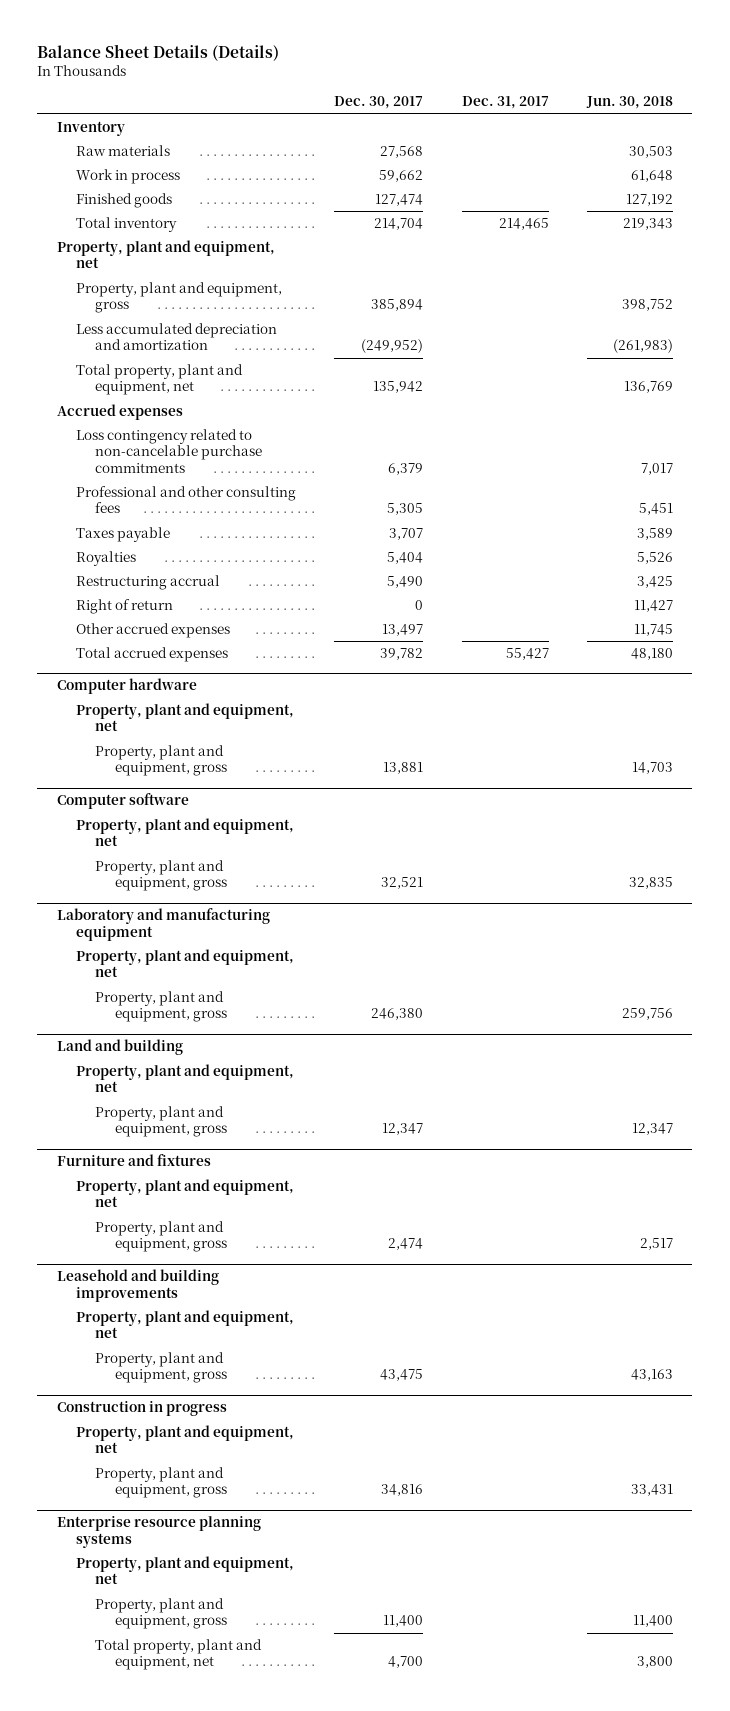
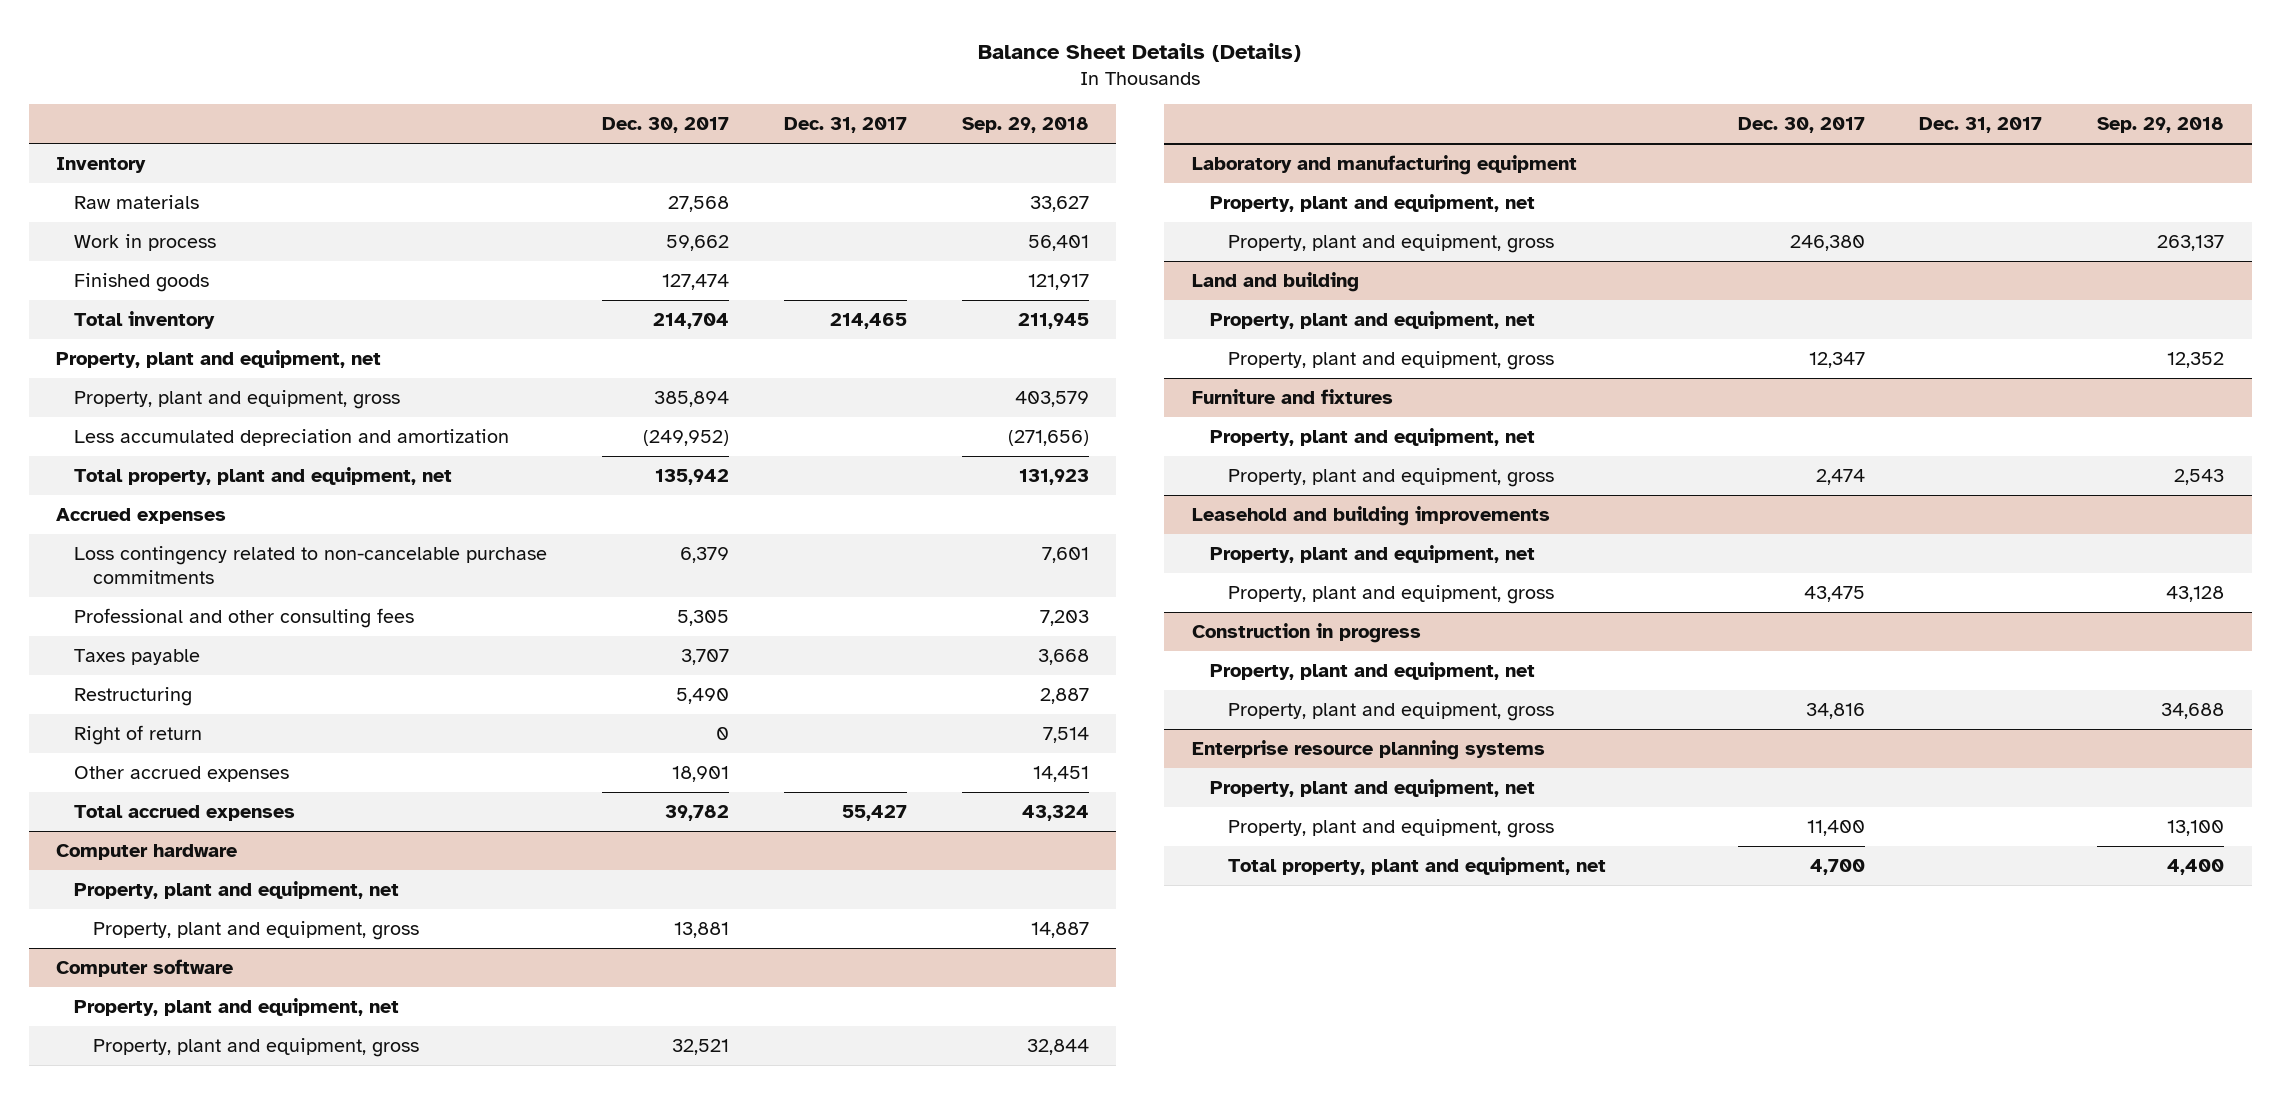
[585,96,673,110] Jun. 30, 2018 -> none
none -> [961,117,1089,134] Sep. 29, 2018
[75,551,136,567] Royalties -> none
[75,575,220,591] Restructuring accrual -> [74,687,193,707] Restructuring
[382,624,424,637] 13,497 -> [672,766,730,783] 18,901

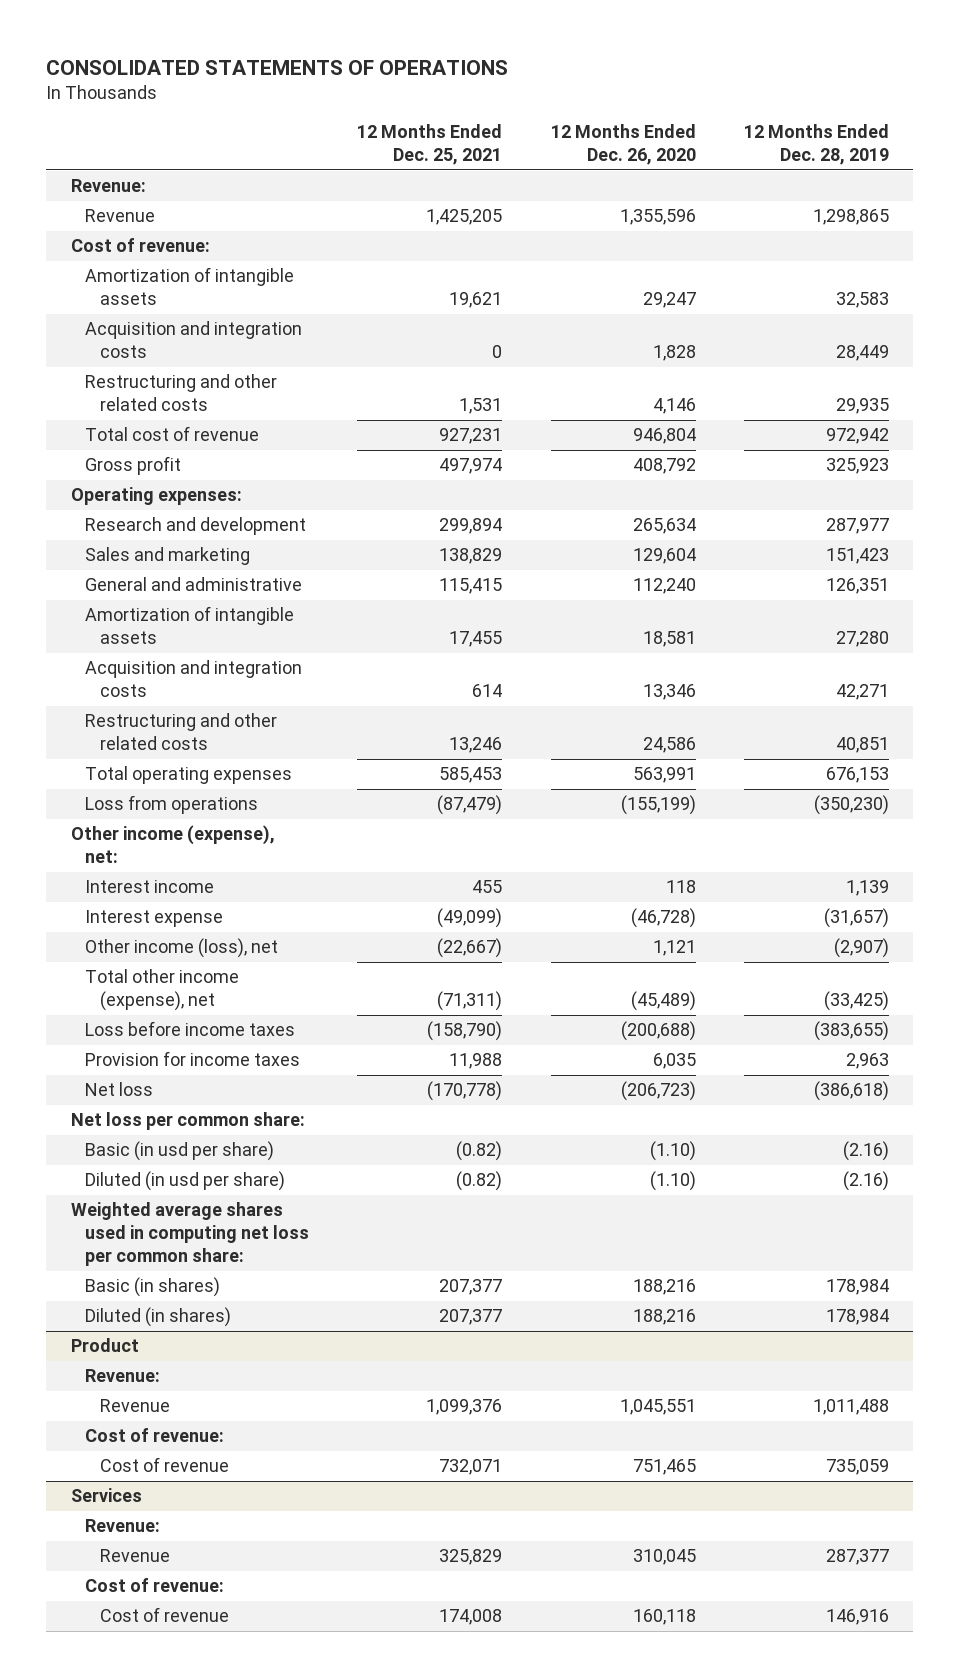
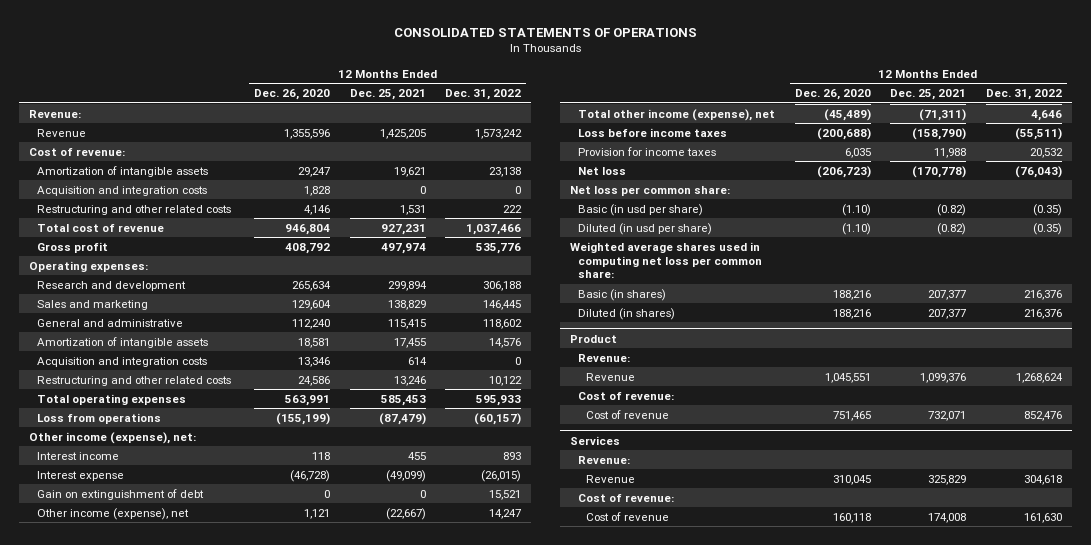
[743,124,889,166] 12 Months Ended Dec. 28, 2019 -> none
none -> [445,88,522,100] Dec. 31, 2022
none -> [37,488,205,500] Gain on extinguishment of debt
[85,938,279,959] Other income (loss), net -> [37,507,190,520] Other income (expense), net

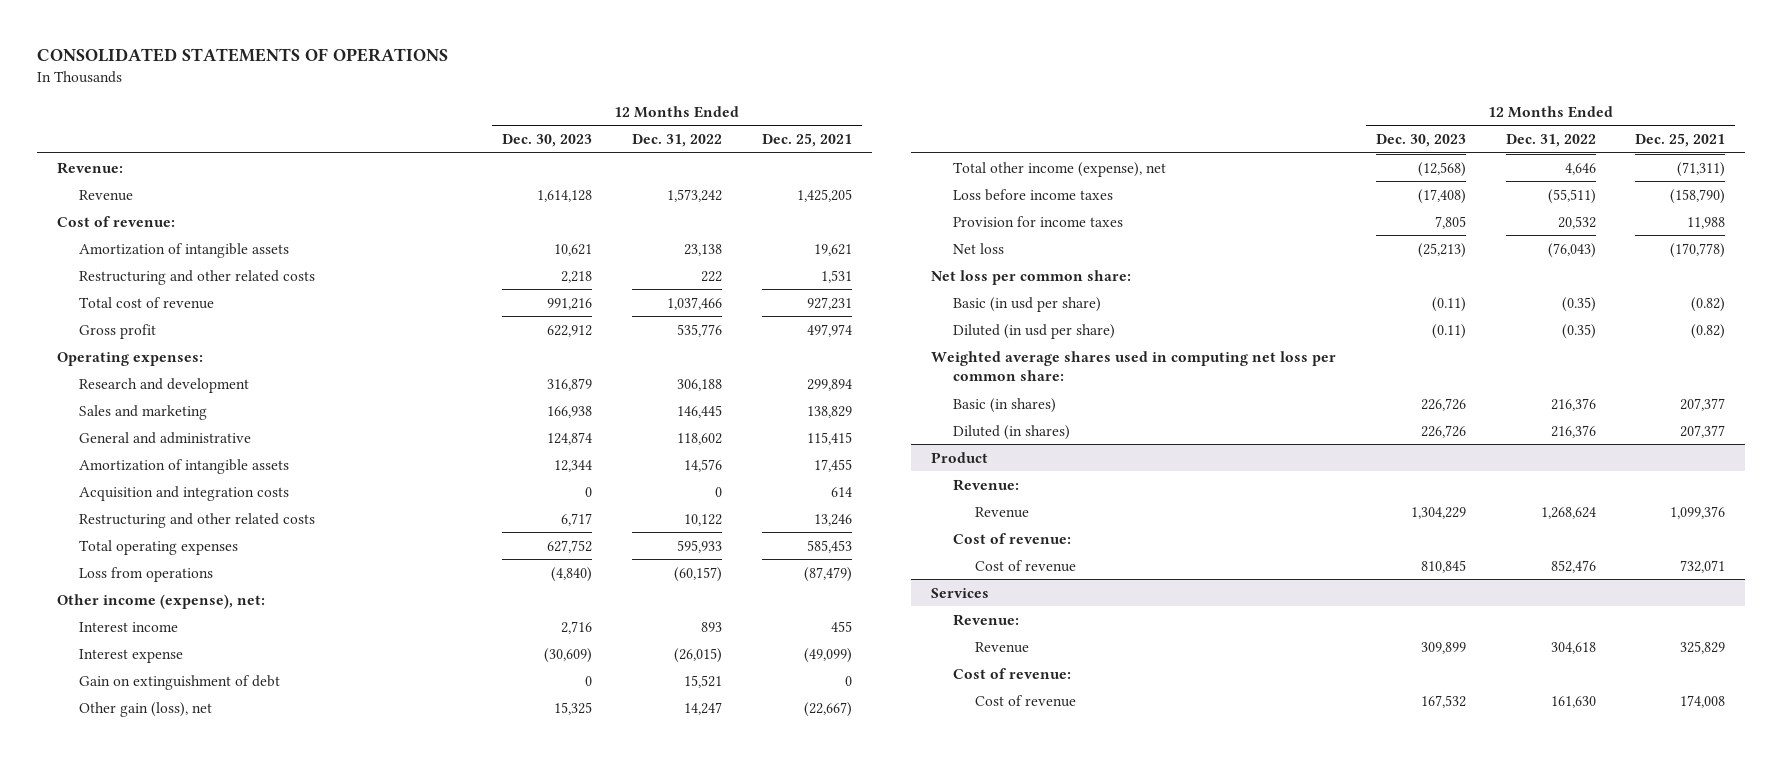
[253,88,330,100] Dec. 26, 2020 -> none
none -> [501,134,592,148] Dec. 30, 2023
[37,185,208,196] Acquisition and integration costs -> none
[37,507,190,520] Other income (expense), net -> [79,701,213,717] Other gain (loss), net

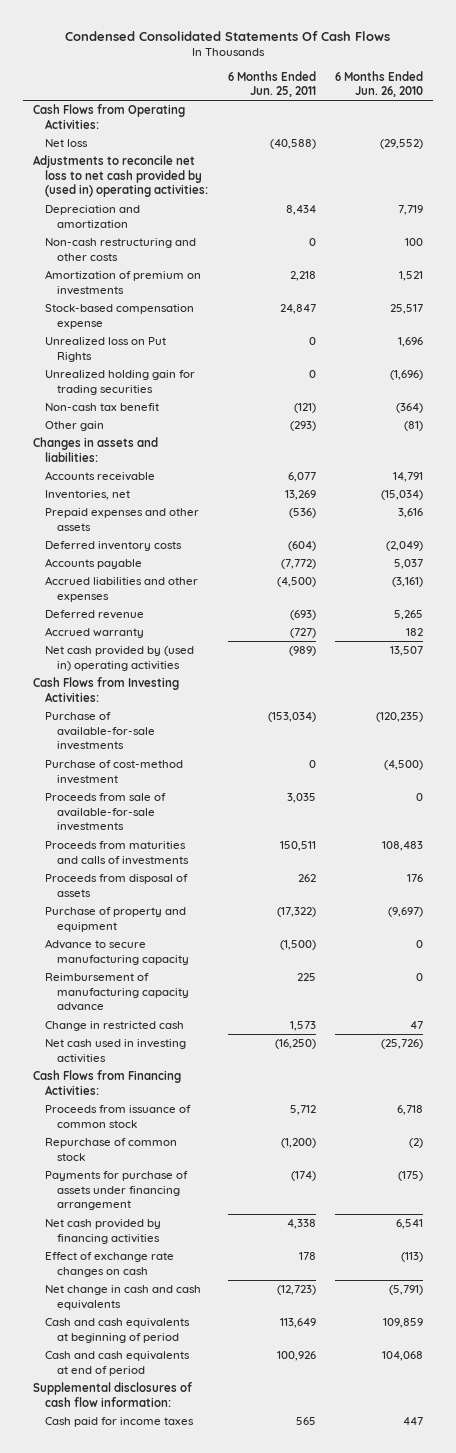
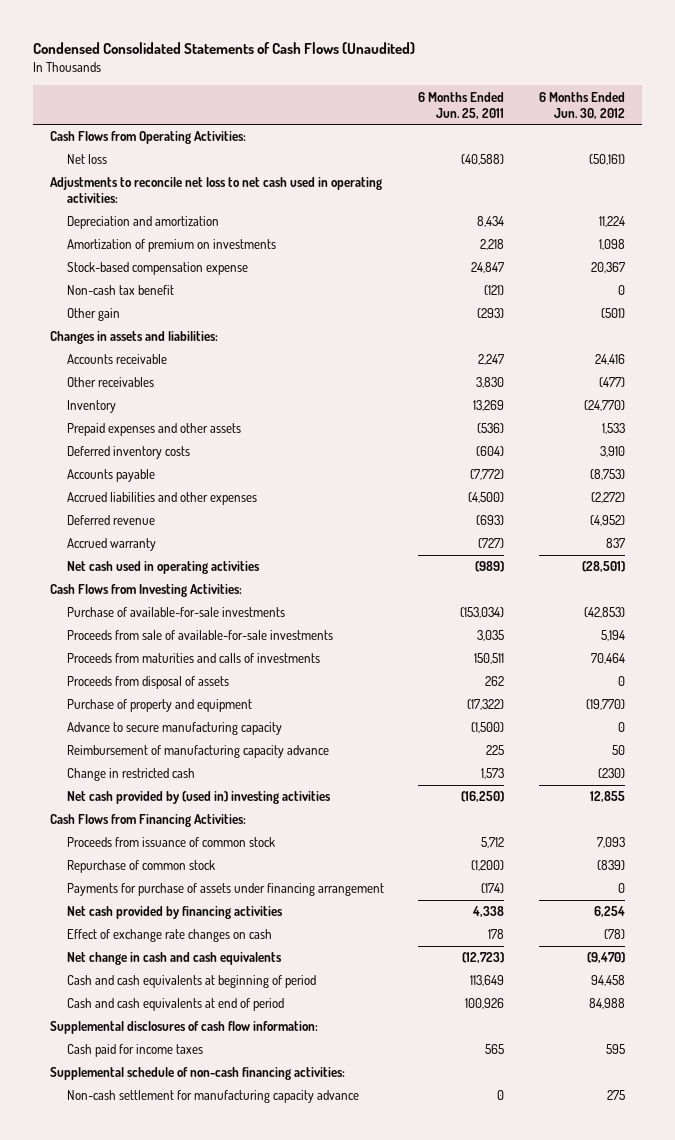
[64,30,390,41] Condensed Consolidated Statements Of Cash Flows -> [33,41,416,54] Condensed Consolidated Statements of Cash Flows (Unaudited)
[335,70,424,98] 6 Months Ended Jun. 26, 2010 -> none
none -> [538,91,625,119] 6 Months Ended Jun. 30, 2012
[32,155,208,198] Adjustments to reconcile net loss to net cash provided by (used in) operating activities: -> [50,177,383,204] Adjustments to reconcile net loss to net cash used in operating activities:
[44,238,196,261] Non-cash restructuring and other costs -> none
[44,337,166,362] Unrealized loss on Put Rights -> none
[44,370,195,395] Unrealized holding gain for trading securities -> none
[287,472,316,483] 6,077 -> [478,354,505,366] 2,247
none -> [67,377,155,388] Other receivables
[44,490,130,501] Inventories, net -> [67,400,117,414] Inventory
[44,646,194,671] Net cash provided by (used in) operating activities -> [67,561,261,575] Net cash used in operating activities
[44,760,183,784] Purchase of cost-method investment -> none
[44,1039,186,1063] Net cash used in investing activities -> [67,791,332,805] Net cash provided by (used in) investing activities
none -> [50,1067,346,1081] Supplemental schedule of non-cash financing activities:
none -> [67,1090,360,1104] Non-cash settlement for manufacturing capacity advance

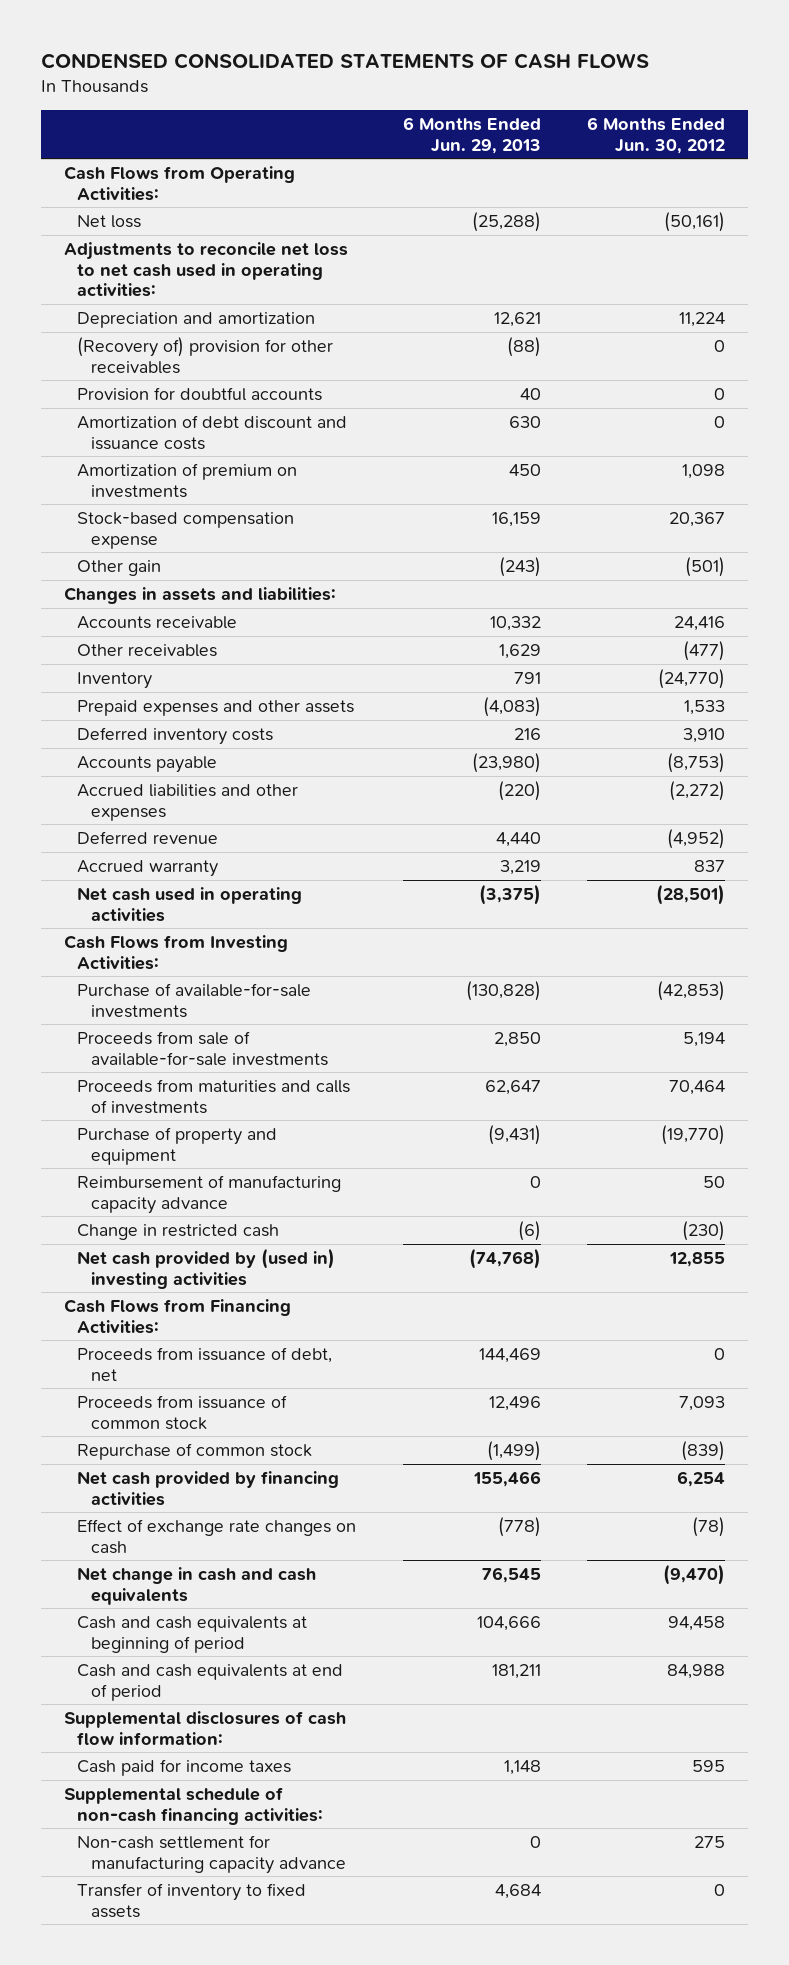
[33,41,416,54] Condensed Consolidated Statements of Cash Flows (Unaudited) -> [40,53,649,70] CONDENSED CONSOLIDATED STATEMENTS OF CASH FLOWS
[418,91,505,119] 6 Months Ended Jun. 25, 2011 -> none
none -> [402,116,541,154] 6 Months Ended Jun. 29, 2013
none -> [77,336,334,374] (Recovery of) provision for other receivables
none -> [77,386,323,401] Provision for doubtful accounts
none -> [77,414,348,450] Amortization of debt discount and issuance costs
[67,285,175,296] Non-cash tax benefit -> none
[67,676,230,690] Proceeds from disposal of assets -> none
[67,722,283,736] Advance to secure manufacturing capacity -> none
none -> [77,1346,333,1381] Proceeds from issuance of debt, net
[67,883,385,897] Payments for purchase of assets under financing arrangement -> none
none -> [77,1882,307,1918] Transfer of inventory to fixed assets

